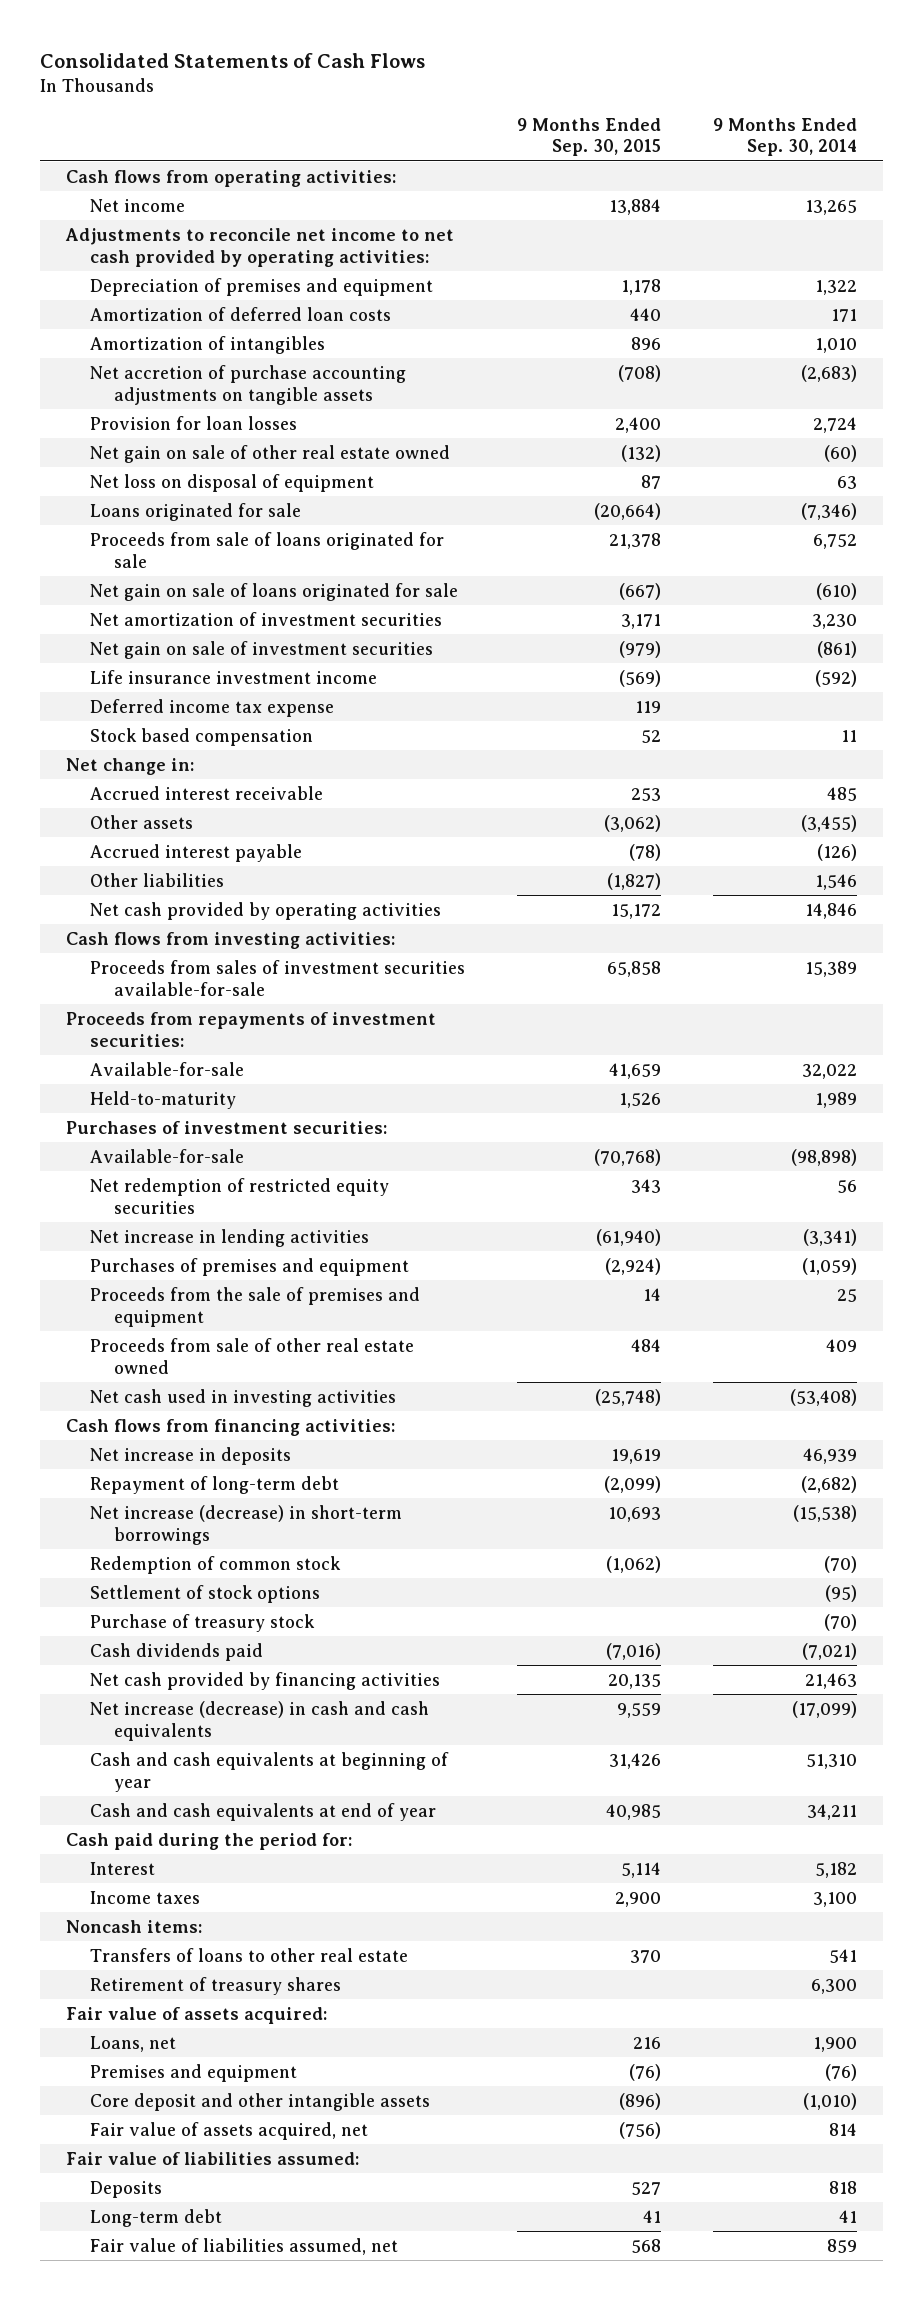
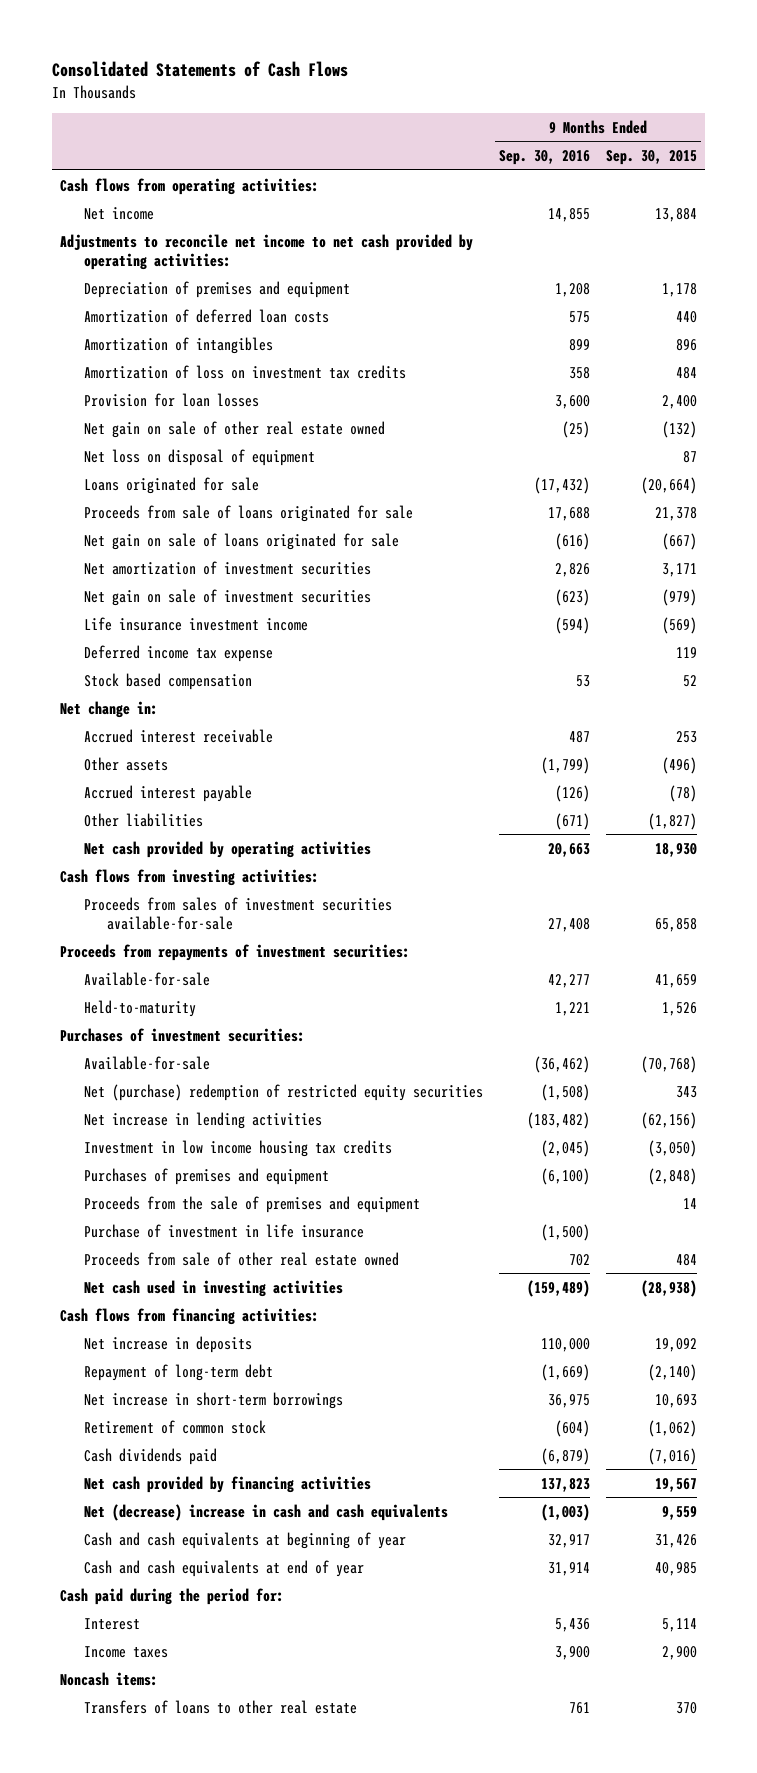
[712,117,857,157] 9 Months Ended Sep. 30, 2014 -> none
none -> [498,150,590,166] Sep. 30, 2016
[89,364,406,405] Net accretion of purchase accounting adjustments on tangible assets -> none
none -> [83,364,406,379] Amortization of loss on investment tax credits
[603,814,661,832] (3,062) -> [662,756,698,774] (496)
[610,903,661,919] 15,172 -> [655,842,698,857] 18,930
[89,1177,389,1214] Net redemption of restricted equity securities -> [83,1083,483,1101] Net (purchase) redemption of restricted equity securities
[595,1228,661,1246] (61,940) -> [641,1111,698,1129] (62,156)
none -> [83,1139,392,1157] Investment in low income housing tax credits
[604,1257,661,1275] (2,924) -> [648,1167,698,1185] (2,848)
none -> [83,1223,364,1238] Purchase of investment in life insurance
[594,1388,661,1406] (25,748) -> [641,1279,698,1297] (28,938)
[89,1584,320,1603] Settlement of stock options -> none
[89,1613,315,1632] Purchase of treasury stock -> none
[610,1448,661,1464] 19,619 -> [655,1337,698,1352] 19,092
[603,1475,661,1493] (2,099) -> [648,1363,698,1381] (2,140)
[89,1504,402,1545] Net increase (decrease) in short-term borrowings -> [83,1391,343,1409] Net increase in short-term borrowings
[89,1555,341,1574] Redemption of common stock -> [83,1419,266,1434] Retirement of common stock
[607,1673,661,1689] 20,135 -> [655,1477,698,1492] 19,567
[89,1700,429,1741] Net increase (decrease) in cash and cash equivalents -> [83,1503,448,1521] Net (decrease) increase in cash and cash equivalents
[89,1976,341,1995] Retirement of treasury shares -> none
[65,2006,327,2024] Fair value of assets acquired: -> none
[89,2035,176,2052] Loans, net -> none
[89,2063,297,2082] Premises and equipment -> none
[89,2092,430,2111] Core deposit and other intangible assets -> none
[89,2121,368,2140] Fair value of assets acquired, net -> none
[65,2151,359,2165] Fair value of liabilities assumed: -> none
[89,2180,162,2198] Deposits -> none
[89,2208,222,2227] Long-term debt -> none
[89,2237,398,2255] Fair value of liabilities assumed, net -> none

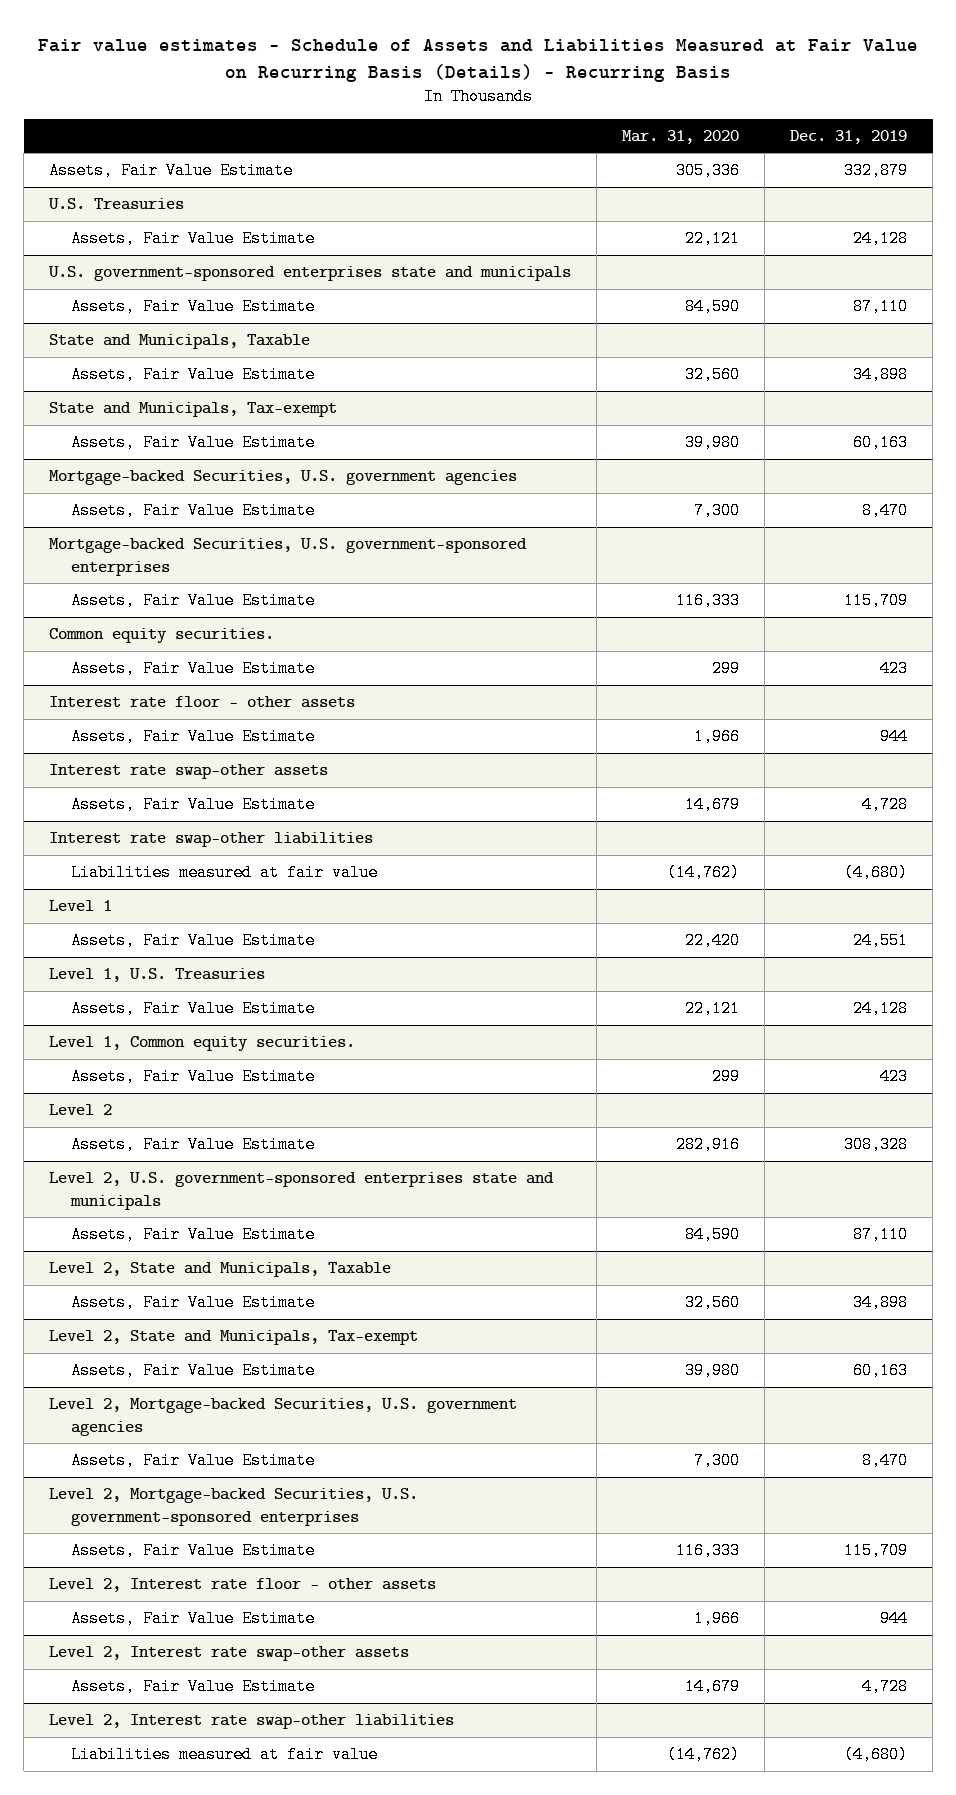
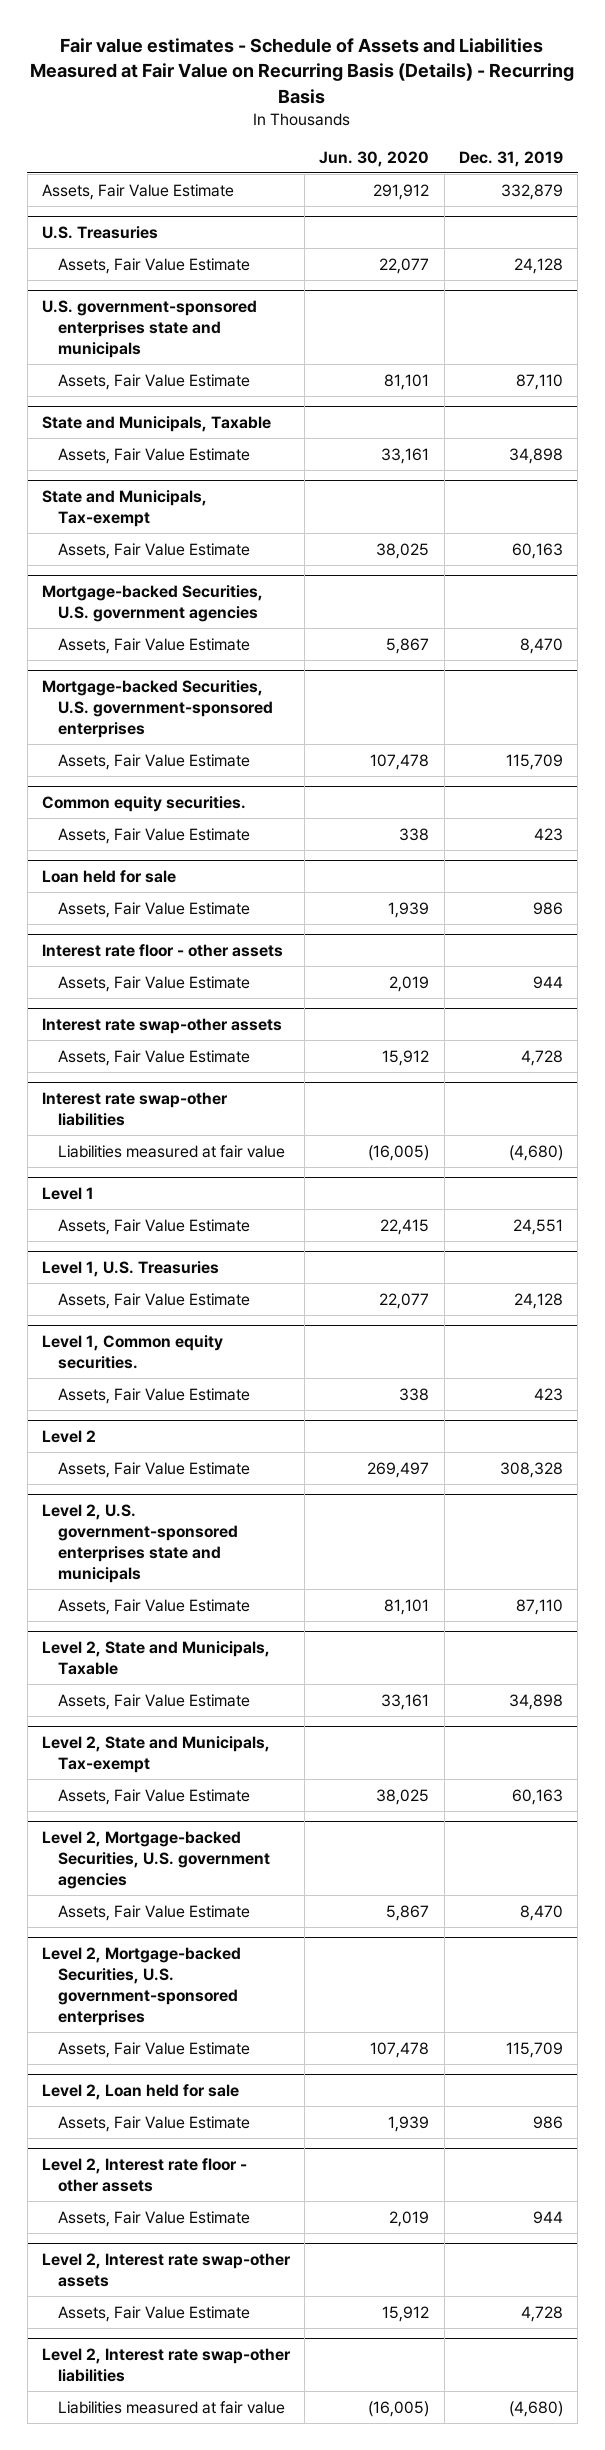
[622,129,740,144] Mar. 31, 2020 -> none
none -> [319,150,430,167] Jun. 30, 2020
none -> [41,870,176,884] Loan held for sale
none -> [57,901,250,918] Assets, Fair Value Estimate
none -> [41,2084,239,2101] Level 2, Loan held for sale
none -> [57,2115,250,2132] Assets, Fair Value Estimate

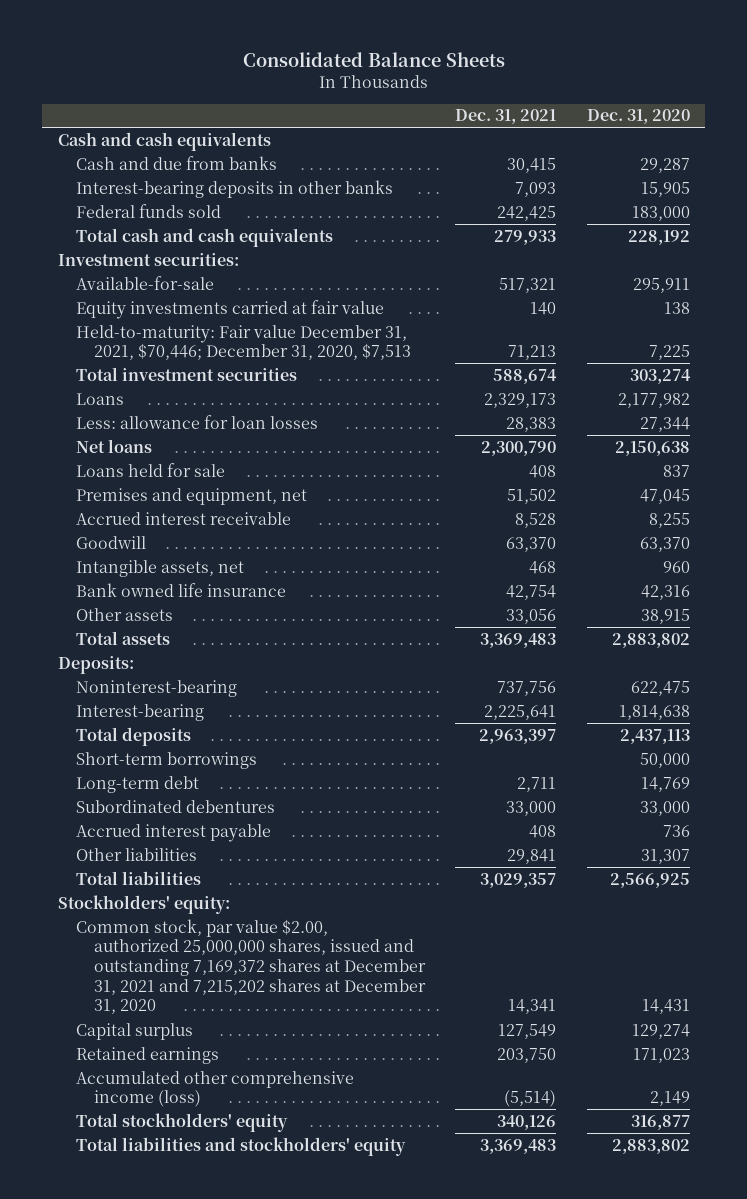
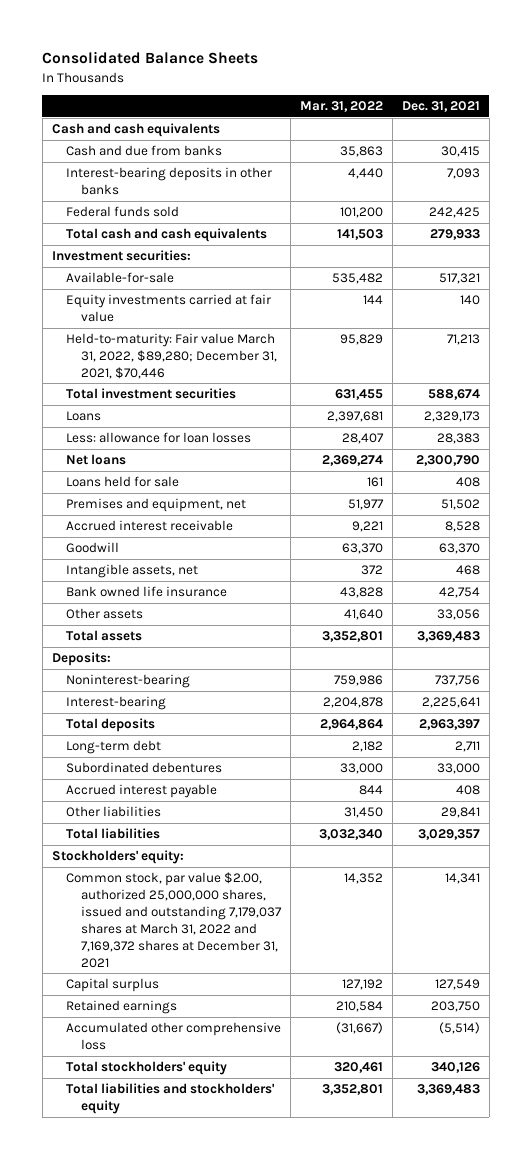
[586,109,690,125] Dec. 31, 2020 -> none
none -> [300,101,384,113] Mar. 31, 2022
[75,324,411,361] Held-to-maturity: Fair value December 31, 2021, $70,446; December 31, 2020, $7,513 -> [66,333,278,379] Held-to-maturity: Fair value March 31, 2022, $89,280; December 31, 2021, $70,446
[75,751,257,769] Short-term borrowings -> none
[75,918,426,1015] Common stock, par value $2.00, authorized 25,000,000 shares, issued and outstanding 7,169,372 shares at December 31, 2021 and 7,215,202 shares at December 31, 2020 -> [66,872,283,968] Common stock, par value $2.00, authorized 25,000,000 shares, issued and outstanding 7,179,037 shares at March 31, 2022 and 7,169,372 shares at December 31, 2021
[75,1070,354,1108] Accumulated other comprehensive income (loss) -> [66,1022,282,1050] Accumulated other comprehensive loss

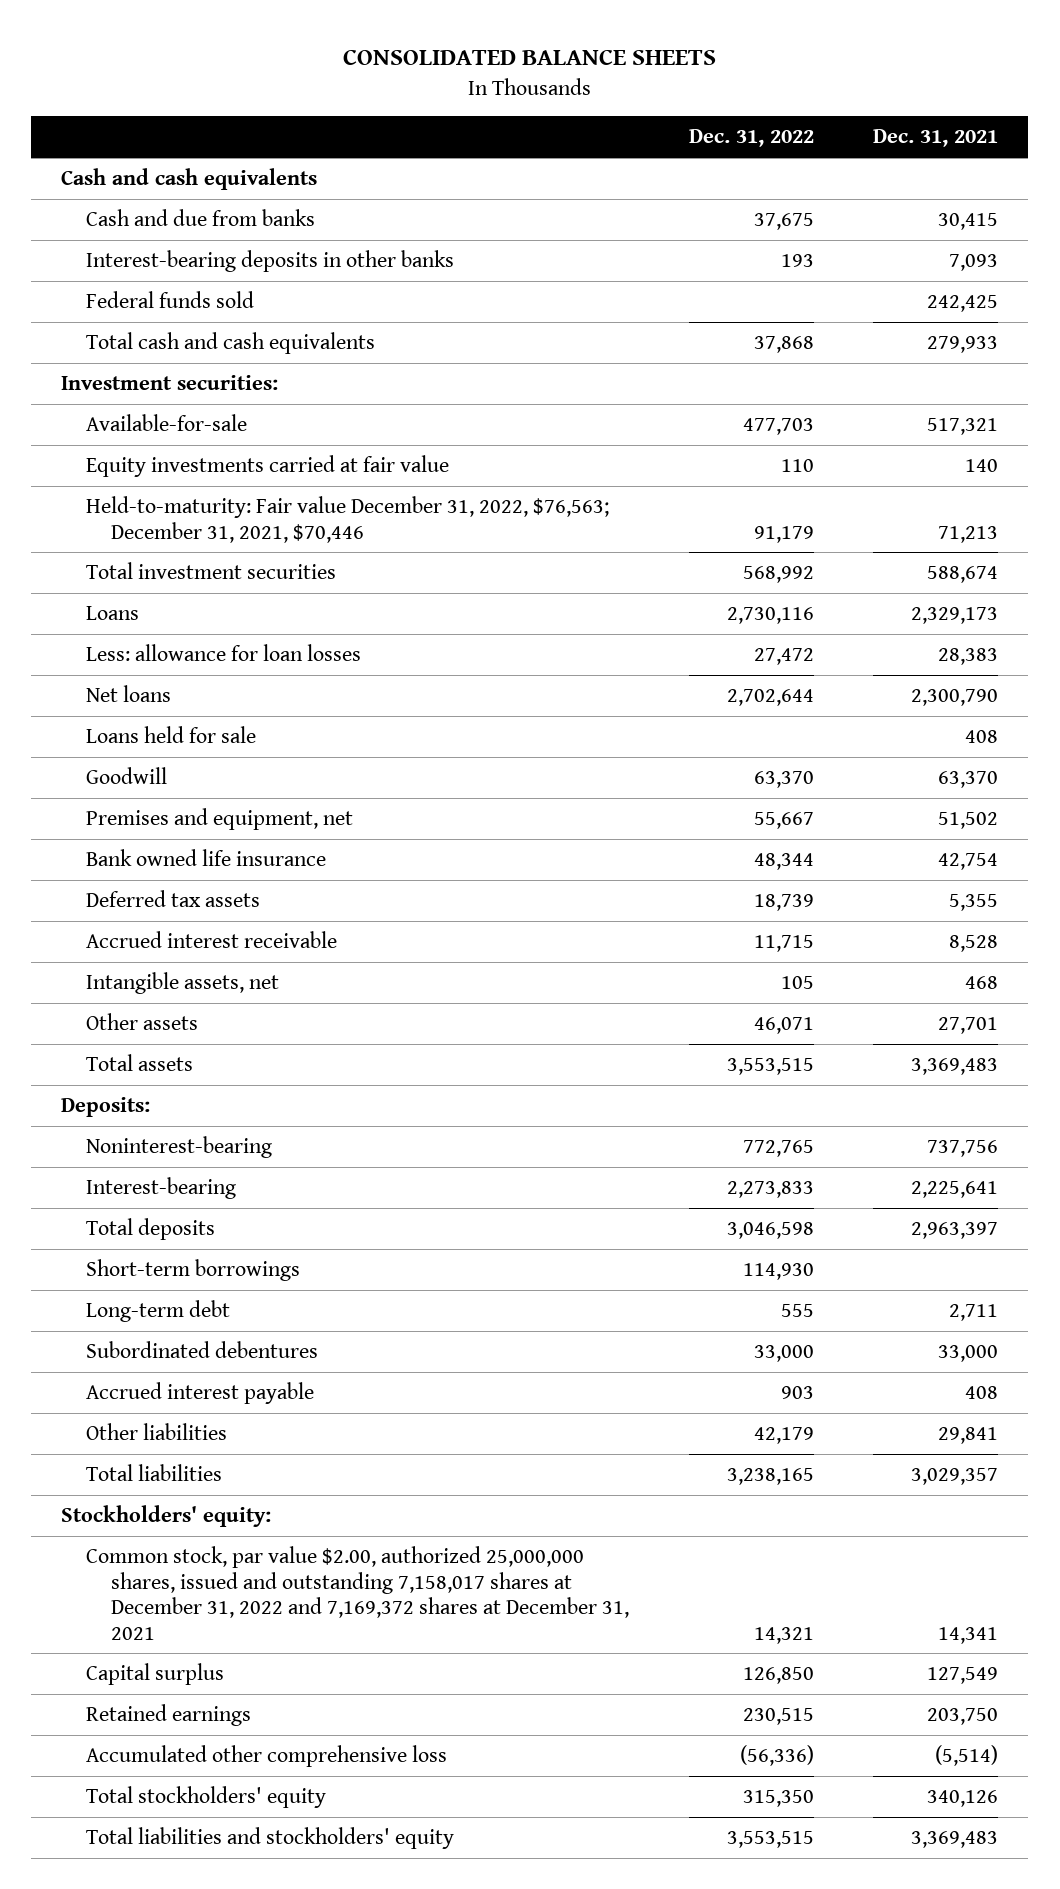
[42,51,259,65] Consolidated Balance Sheets -> [342,49,716,66] CONSOLIDATED BALANCE SHEETS
[300,101,384,113] Mar. 31, 2022 -> none
none -> [688,129,814,148] Dec. 31, 2022
[66,333,278,379] Held-to-maturity: Fair value March 31, 2022, $89,280; December 31, 2021, $70,446 -> [86,496,610,543] Held-to-maturity: Fair value December 31, 2022, $76,563; December 31, 2021, $70,446
[66,542,120,554] Goodwill -> [86,767,168,785] Goodwill
[66,586,228,598] Bank owned life insurance -> [86,849,327,867] Bank owned life insurance
none -> [86,890,261,908] Deferred tax assets
[437,609,481,621] 33,056 -> [938,1017,999,1035] 27,701
none -> [86,1259,301,1282] Short-term borrowings
[66,872,283,968] Common stock, par value $2.00, authorized 25,000,000 shares, issued and outstanding 7,179,037 shares at March 31, 2022 and 7,169,372 shares at December 31, 2021 -> [86,1546,629,1640] Common stock, par value $2.00, authorized 25,000,000 shares, issued and outstanding 7,158,017 shares at December 31, 2022 and 7,169,372 shares at December 31, 2021

